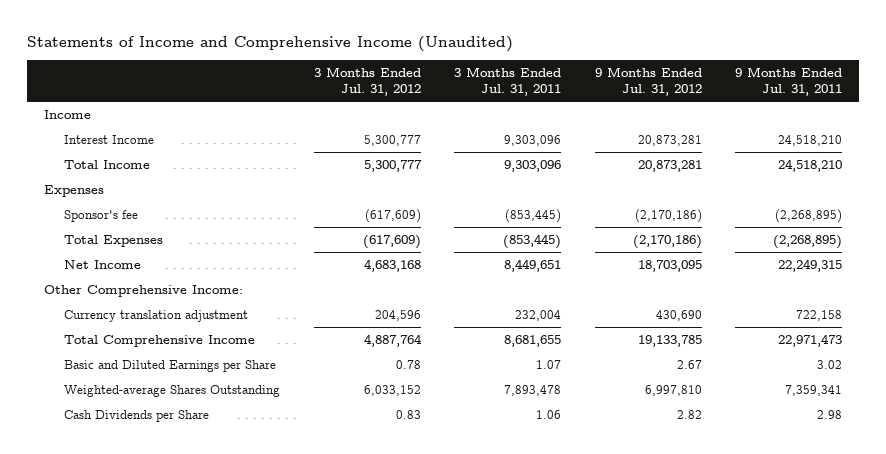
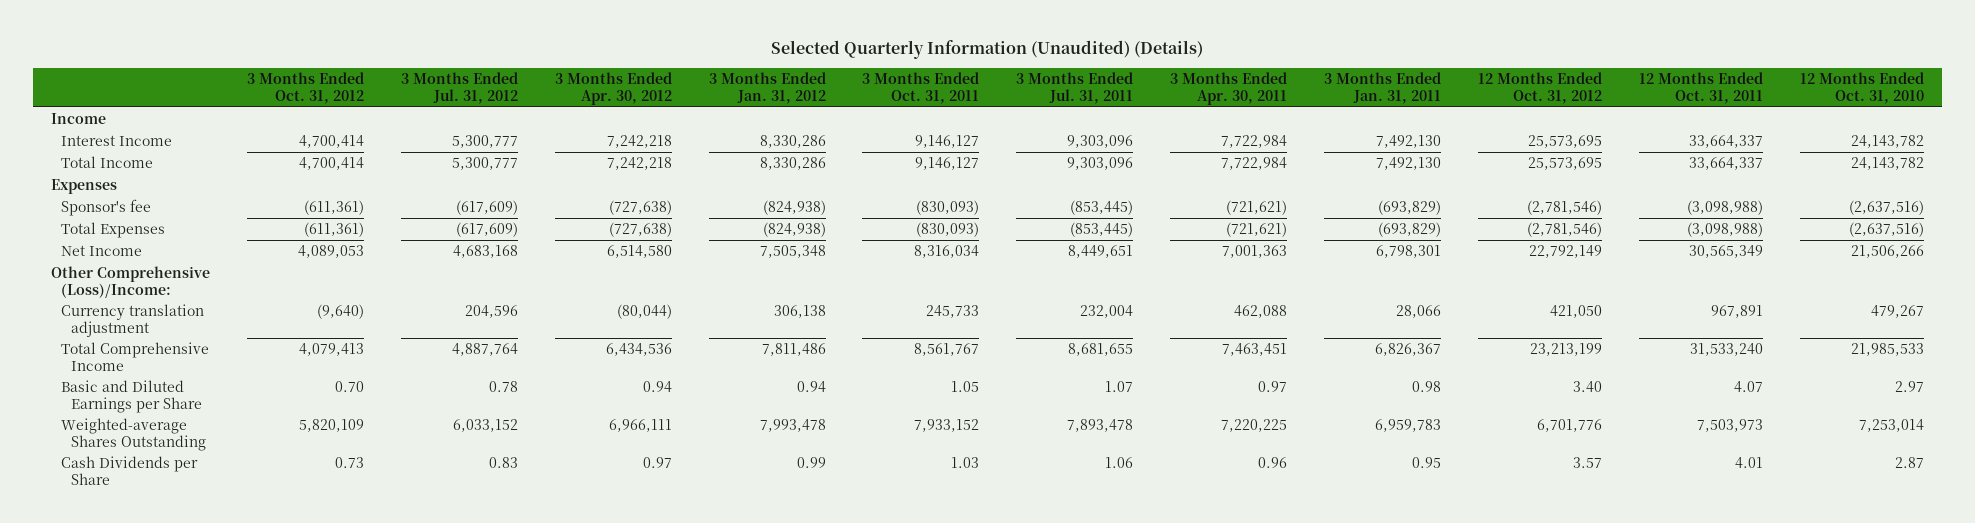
[26,35,513,52] Statements of Income and Comprehensive Income (Unaudited) -> [771,40,1204,60] Selected Quarterly Information (Unaudited) (Details)
[594,66,702,97] 9 Months Ended Jul. 31, 2012 -> none
[735,66,843,97] 9 Months Ended Jul. 31, 2011 -> none
none -> [246,72,364,104] 3 Months Ended Oct. 31, 2012
none -> [554,72,672,105] 3 Months Ended Apr. 30, 2012
none -> [708,72,826,104] 3 Months Ended Jan. 31, 2012
none -> [862,72,980,104] 3 Months Ended Oct. 31, 2011
none -> [1170,72,1288,105] 3 Months Ended Apr. 30, 2011
none -> [1323,72,1441,104] 3 Months Ended Jan. 31, 2011
none -> [1477,72,1602,104] 12 Months Ended Oct. 31, 2012
none -> [1638,72,1763,104] 12 Months Ended Oct. 31, 2011
none -> [1799,72,1924,104] 12 Months Ended Oct. 31, 2010
[43,285,243,298] Other Comprehensive Income: -> [51,266,211,298] Other Comprehensive (Loss)/Income:

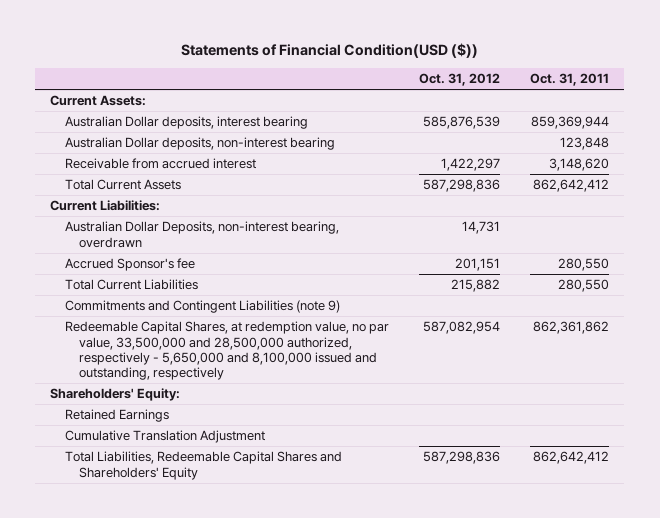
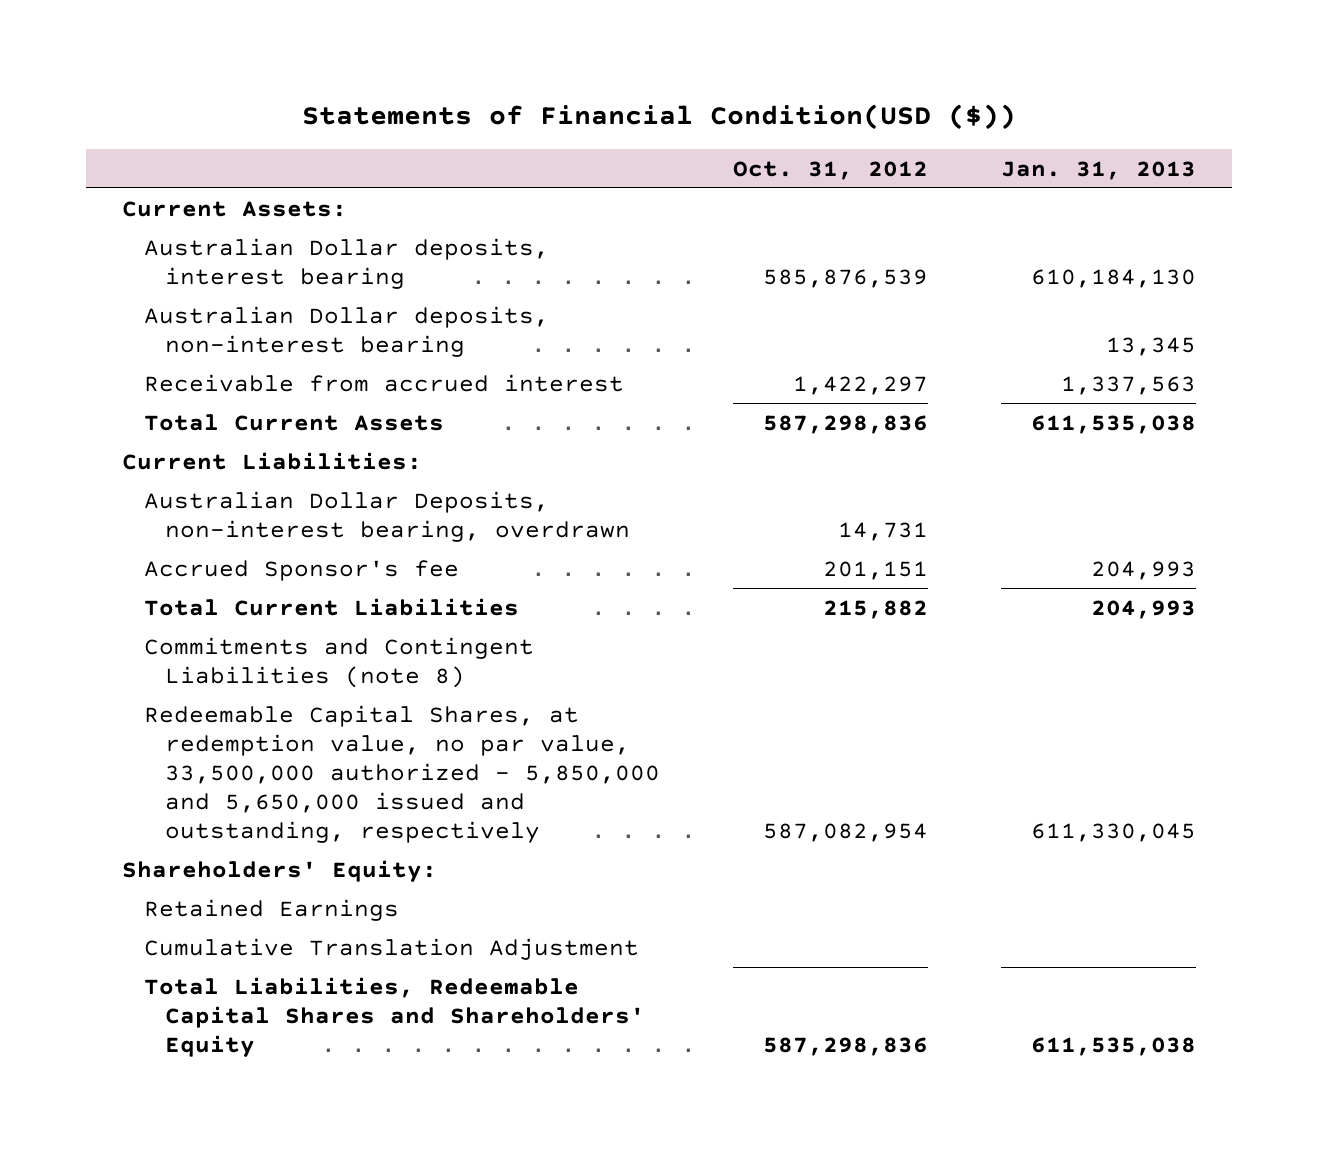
[530,73,610,87] Oct. 31, 2011 -> none
none -> [1000,160,1196,180] Jan. 31, 2013
[64,300,340,314] Commitments and Contingent Liabilities (note 9) -> [143,636,534,688] Commitments and Contingent Liabilities (note 8)
[64,321,389,381] Redeemable Capital Shares, at redemption value, no par value, 33,500,000 and 28,500,000 authorized, respectively - 5,650,000 and 8,100,000 issued and outstanding, respectively -> [143,704,660,844] Redeemable Capital Shares, at redemption value, no par value, 33,500,000 authorized - 5,850,000 and 5,650,000 issued and outstanding, respectively

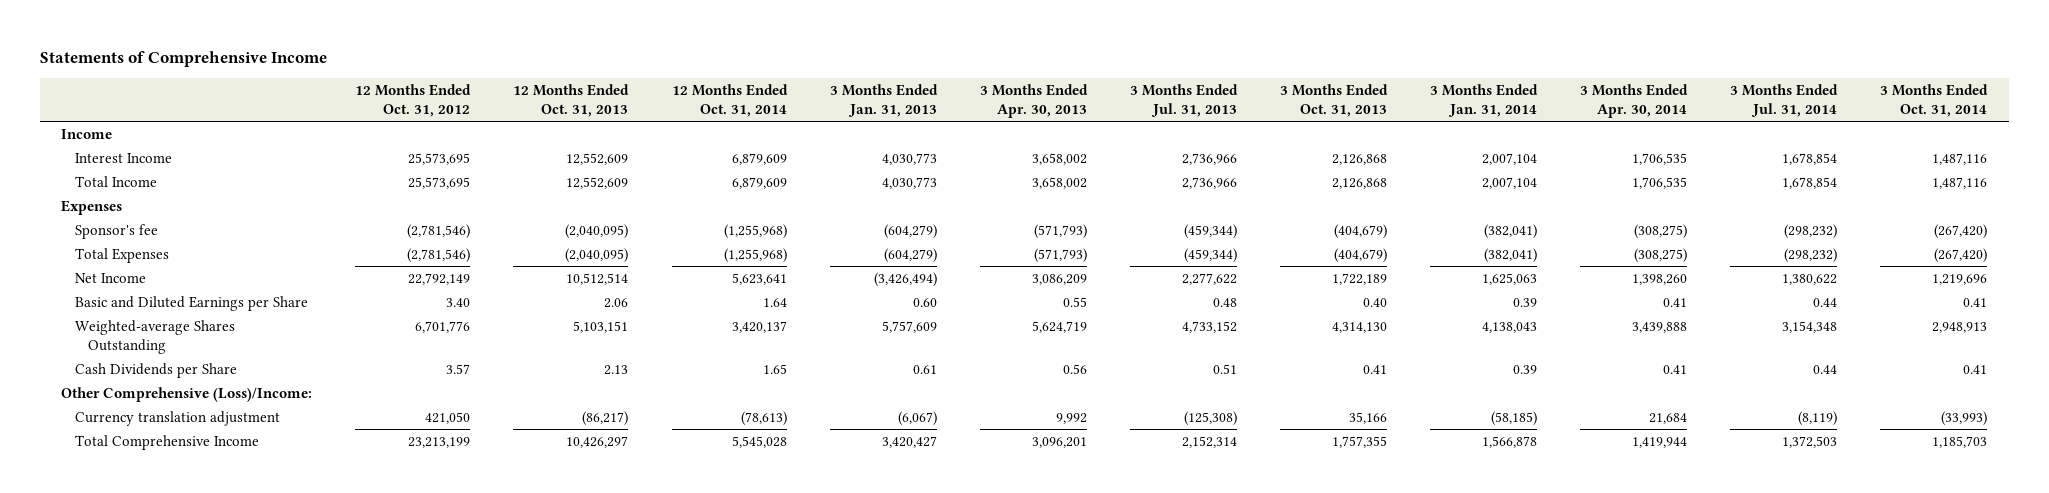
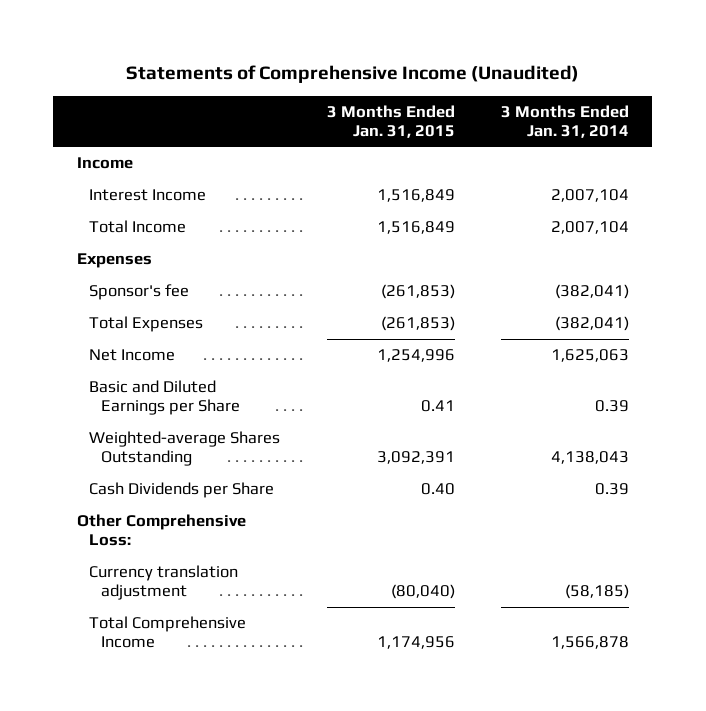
[39,50,327,67] Statements of Comprehensive Income -> [125,64,579,83] Statements of Comprehensive Income (Unaudited)
[355,83,472,117] 12 Months Ended Oct. 31, 2012 -> none
[513,83,630,117] 12 Months Ended Oct. 31, 2013 -> none
[671,83,788,117] 12 Months Ended Oct. 31, 2014 -> none
[829,83,938,117] 3 Months Ended Jan. 31, 2013 -> none
[979,83,1088,118] 3 Months Ended Apr. 30, 2013 -> none
[1129,83,1238,117] 3 Months Ended Jul. 31, 2013 -> none
[1279,83,1388,117] 3 Months Ended Oct. 31, 2013 -> none
[1580,83,1689,118] 3 Months Ended Apr. 30, 2014 -> none
[1730,83,1839,117] 3 Months Ended Jul. 31, 2014 -> none
[1880,83,1989,117] 3 Months Ended Oct. 31, 2014 -> none
none -> [326,104,455,138] 3 Months Ended Jan. 31, 2015
[61,387,313,403] Other Comprehensive (Loss)/Income: -> [76,514,246,547] Other Comprehensive Loss:

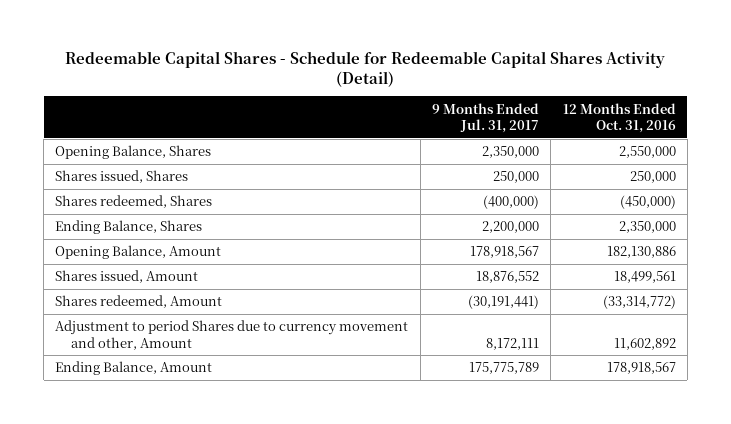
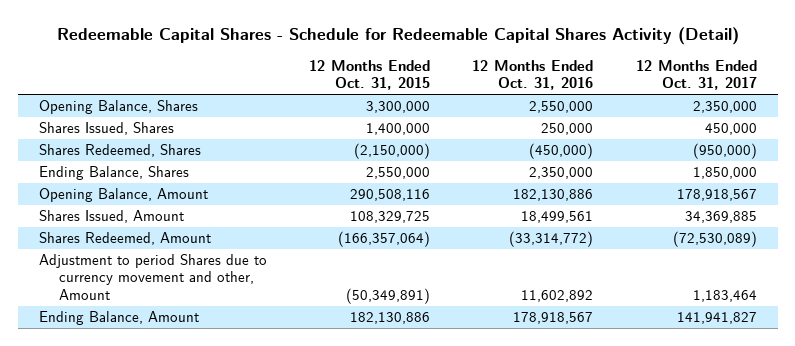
[431,102,539,134] 9 Months Ended Jul. 31, 2017 -> none
none -> [308,59,430,91] 12 Months Ended Oct. 31, 2015
none -> [635,59,757,91] 12 Months Ended Oct. 31, 2017
[55,170,189,184] Shares issued, Shares -> [38,122,174,136] Shares Issued, Shares
[55,195,213,209] Shares redeemed, Shares -> [38,144,201,158] Shares Redeemed, Shares
[55,270,199,284] Shares issued, Amount -> [38,210,184,224] Shares Issued, Amount
[55,295,223,309] Shares redeemed, Amount -> [38,232,211,246] Shares Redeemed, Amount

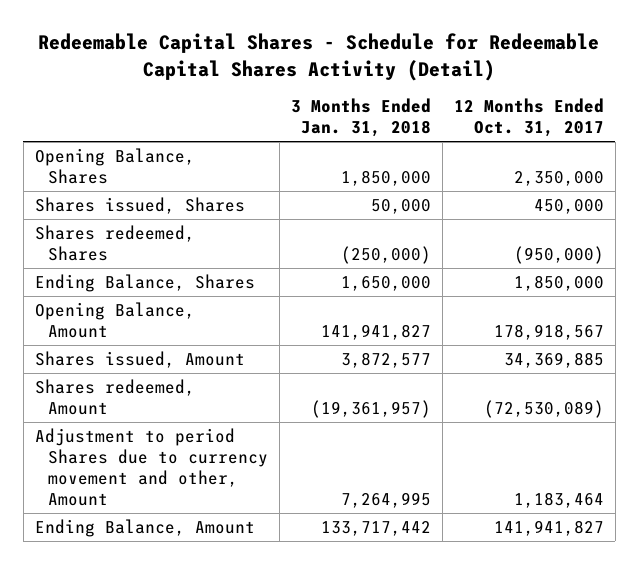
[308,59,430,91] 12 Months Ended Oct. 31, 2015 -> none
[472,59,594,91] 12 Months Ended Oct. 31, 2016 -> none
none -> [290,98,431,138] 3 Months Ended Jan. 31, 2018
[38,122,174,136] Shares Issued, Shares -> [34,196,245,214] Shares issued, Shares
[38,144,201,158] Shares Redeemed, Shares -> [34,224,195,261] Shares redeemed, Shares
[38,210,184,224] Shares Issued, Amount -> [34,350,245,368] Shares issued, Amount
[38,232,211,246] Shares Redeemed, Amount -> [34,378,195,415] Shares redeemed, Amount

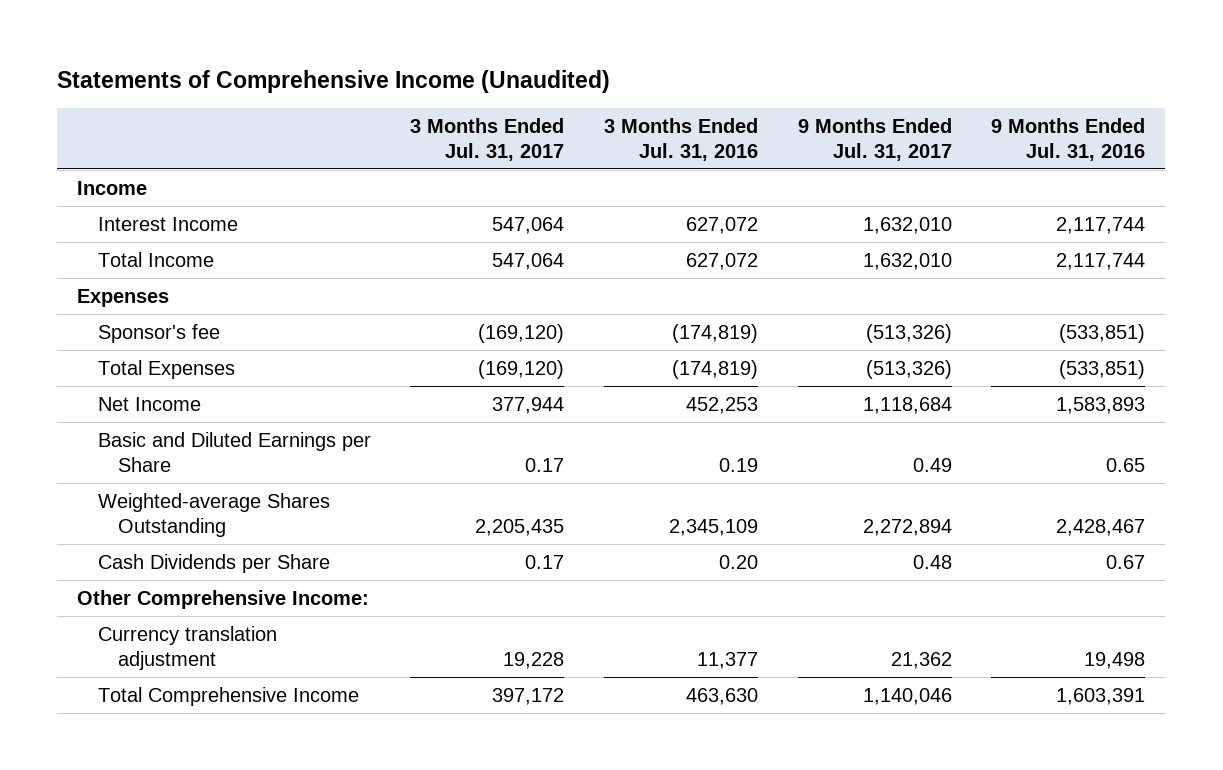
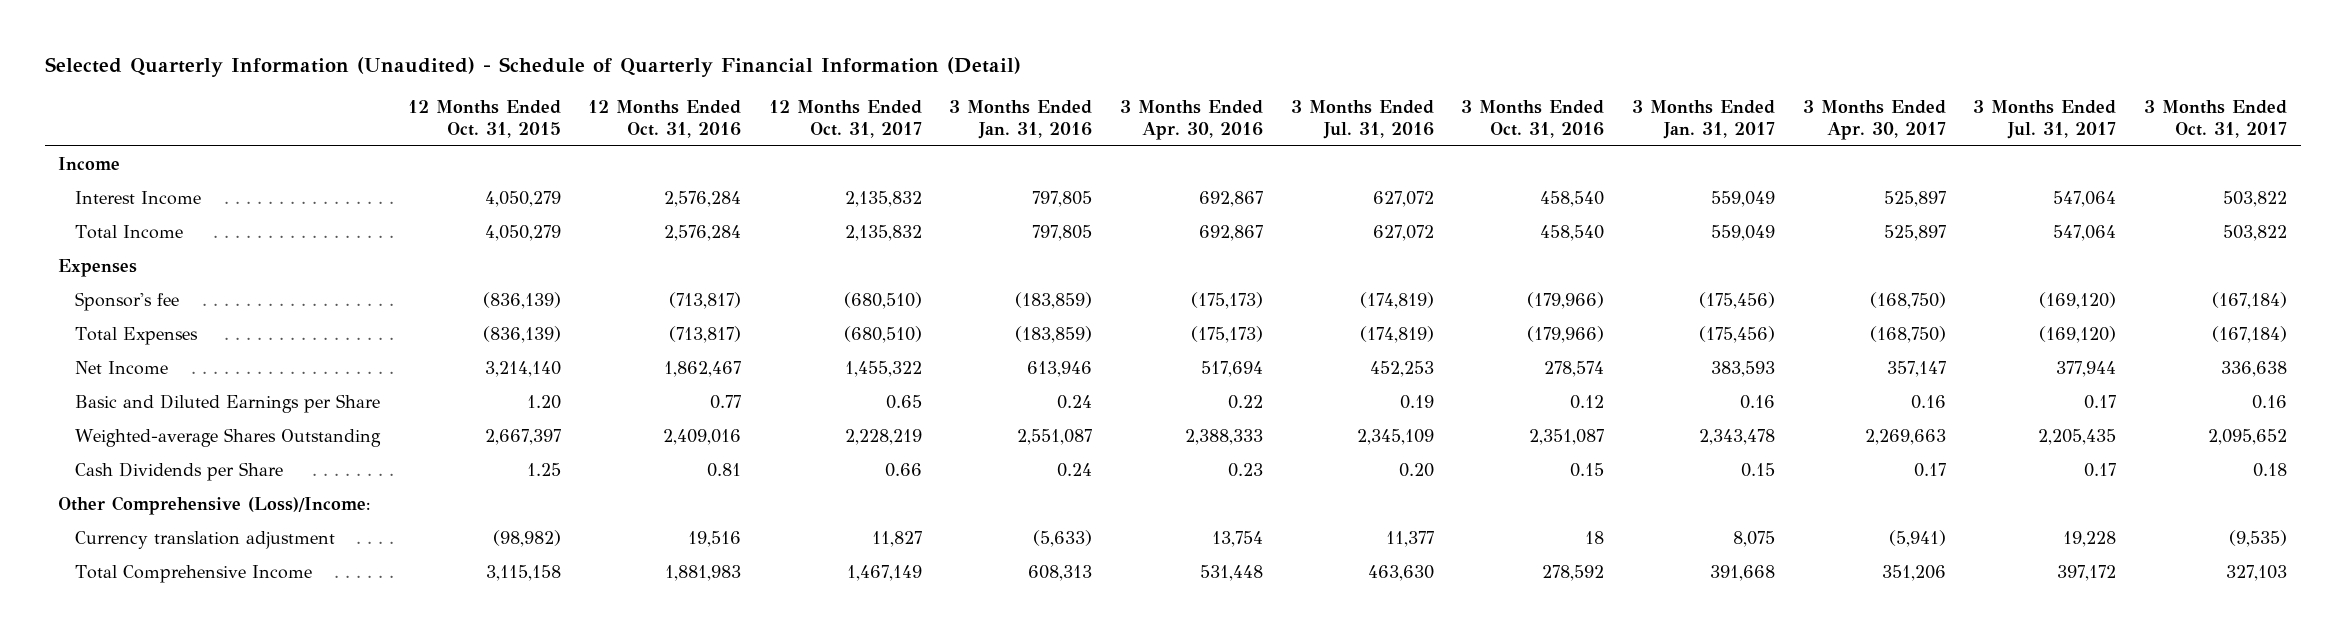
[57,70,611,94] Statements of Comprehensive Income (Unaudited) -> [44,57,1021,78] Selected Quarterly Information (Unaudited) - Schedule of Quarterly Financial Information (Detail)
[797,117,952,161] 9 Months Ended Jul. 31, 2017 -> none
[991,117,1146,161] 9 Months Ended Jul. 31, 2016 -> none
none -> [407,100,561,138] 12 Months Ended Oct. 31, 2015
none -> [588,100,742,138] 12 Months Ended Oct. 31, 2016
none -> [768,100,922,138] 12 Months Ended Oct. 31, 2017
none -> [949,100,1093,139] 3 Months Ended Jan. 31, 2016
none -> [1120,100,1264,140] 3 Months Ended Apr. 30, 2016
none -> [1461,100,1605,138] 3 Months Ended Oct. 31, 2016
none -> [1631,100,1775,139] 3 Months Ended Jan. 31, 2017
none -> [1802,100,1946,140] 3 Months Ended Apr. 30, 2017
none -> [2143,100,2287,138] 3 Months Ended Oct. 31, 2017
[77,589,370,609] Other Comprehensive Income: -> [58,496,371,516] Other Comprehensive (Loss)/Income:

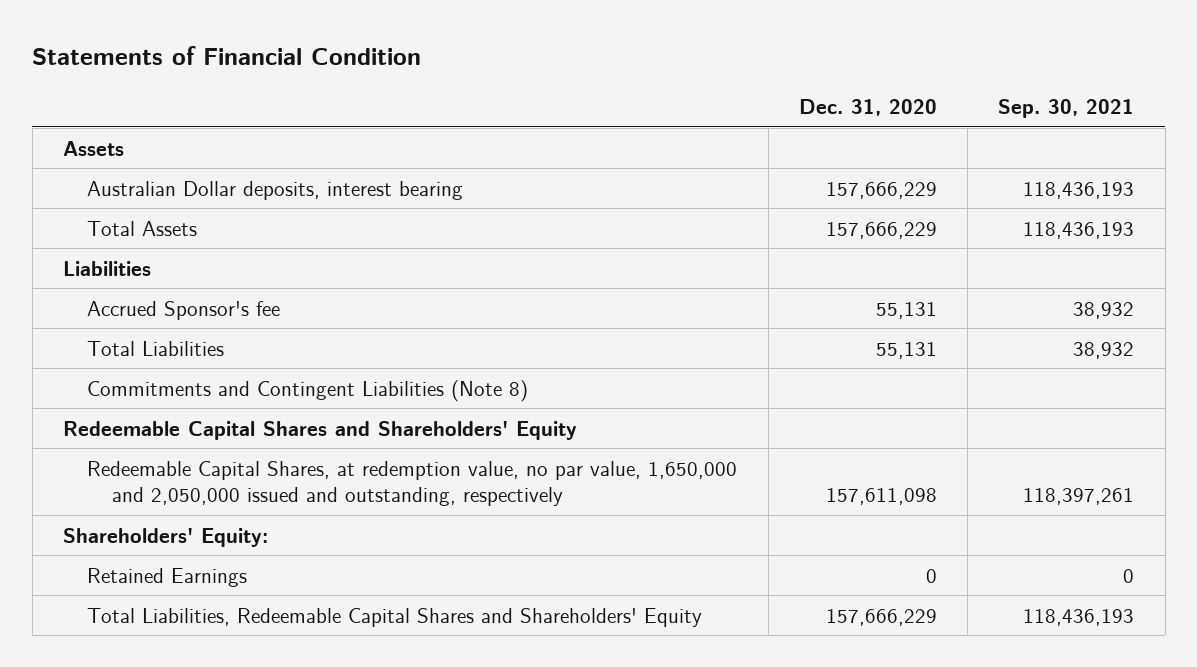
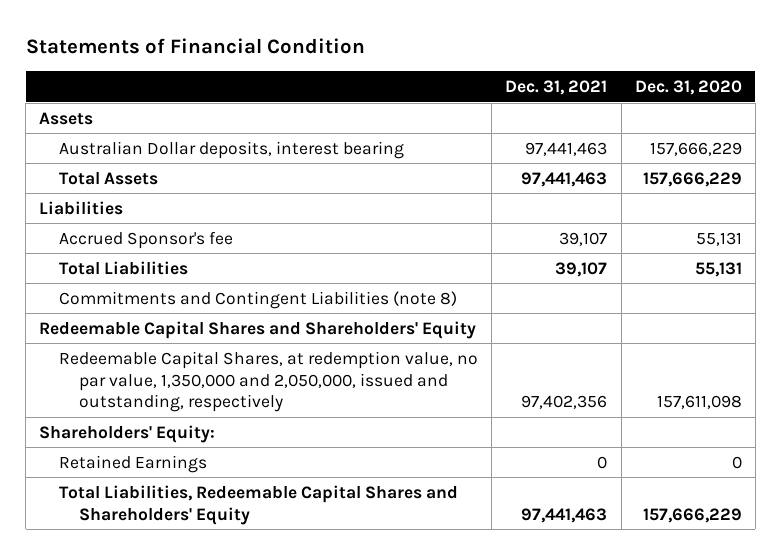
[998,99,1135,119] Sep. 30, 2021 -> none
none -> [505,79,608,95] Dec. 31, 2021
[87,379,529,402] Commitments and Contingent Liabilities (Note 8) -> [59,290,458,309] Commitments and Contingent Liabilities (note 8)
[87,460,738,507] Redeemable Capital Shares, at redemption value, no par value, 1,650,000 and 2,050,000 issued and outstanding, respectively -> [59,350,479,413] Redeemable Capital Shares, at redemption value, no par value, 1,350,000 and 2,050,000, issued and outstanding, respectively

